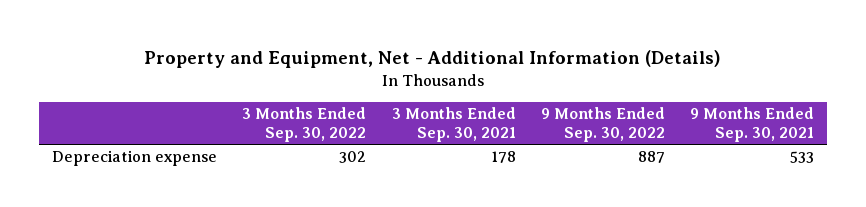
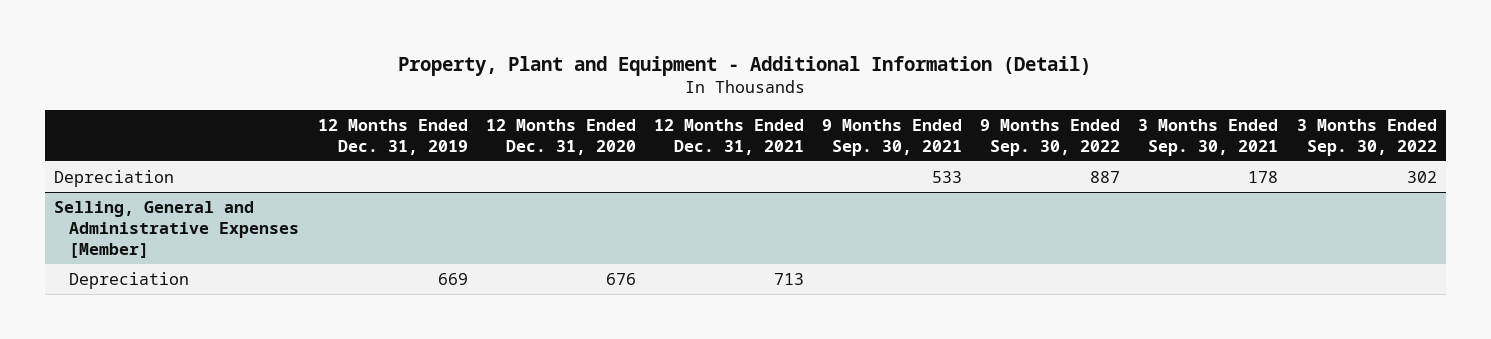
[144,50,722,69] Property and Equipment, Net - Additional Information (Details) -> [398,55,1092,76] Property, Plant and Equipment - Additional Information (Detail)
none -> [317,118,468,155] 12 Months Ended Dec. 31, 2019
none -> [485,118,636,155] 12 Months Ended Dec. 31, 2020
none -> [653,118,804,155] 12 Months Ended Dec. 31, 2021
[52,150,218,167] Depreciation expense -> [54,170,175,188] Depreciation
none -> [54,201,300,258] Selling, General and Administrative Expenses [Member]
none -> [69,272,190,290] Depreciation

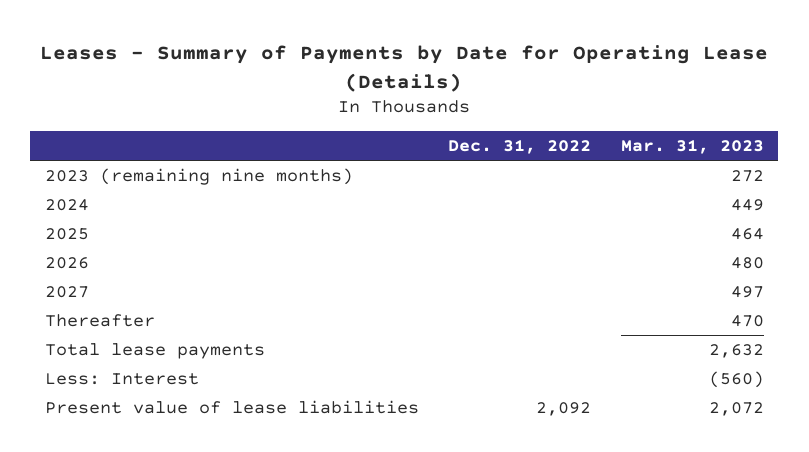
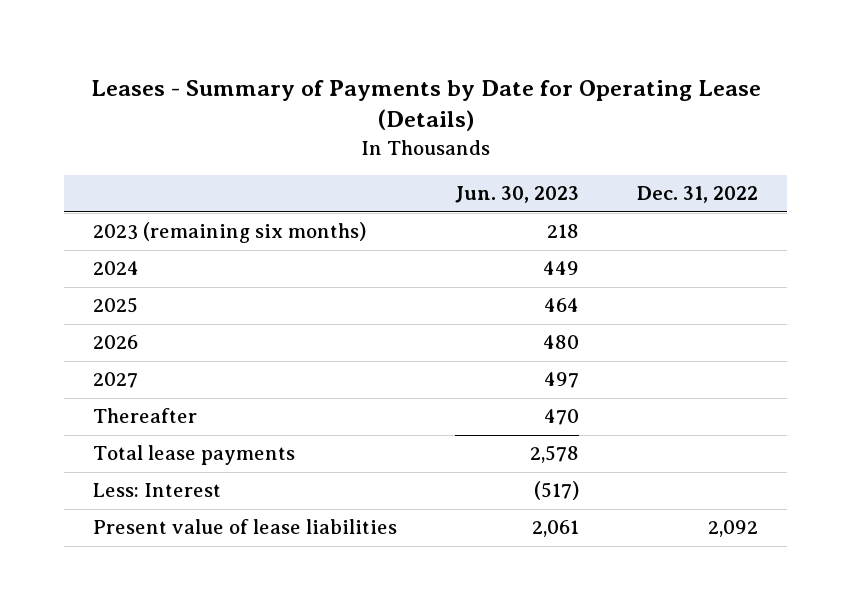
[620,138,764,154] Mar. 31, 2023 -> none
none -> [455,186,580,204] Jun. 30, 2023
[44,168,353,186] 2023 (remaining nine months) -> [93,222,367,244] 2023 (remaining six months)

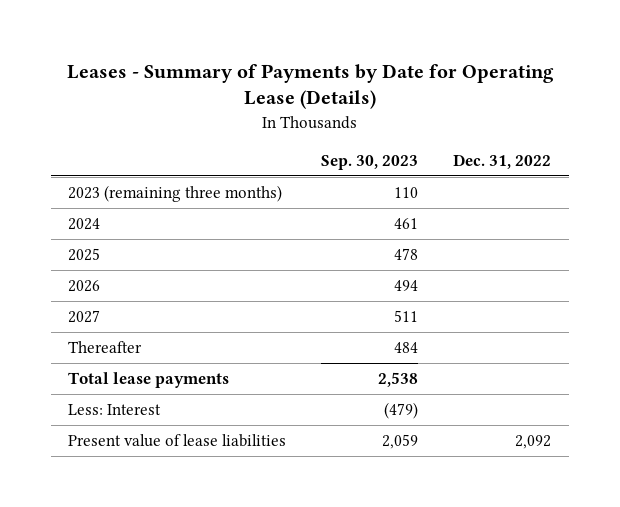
[455,186,580,204] Jun. 30, 2023 -> none
none -> [321,154,419,170] Sep. 30, 2023
[93,222,367,244] 2023 (remaining six months) -> [68,185,283,203] 2023 (remaining three months)

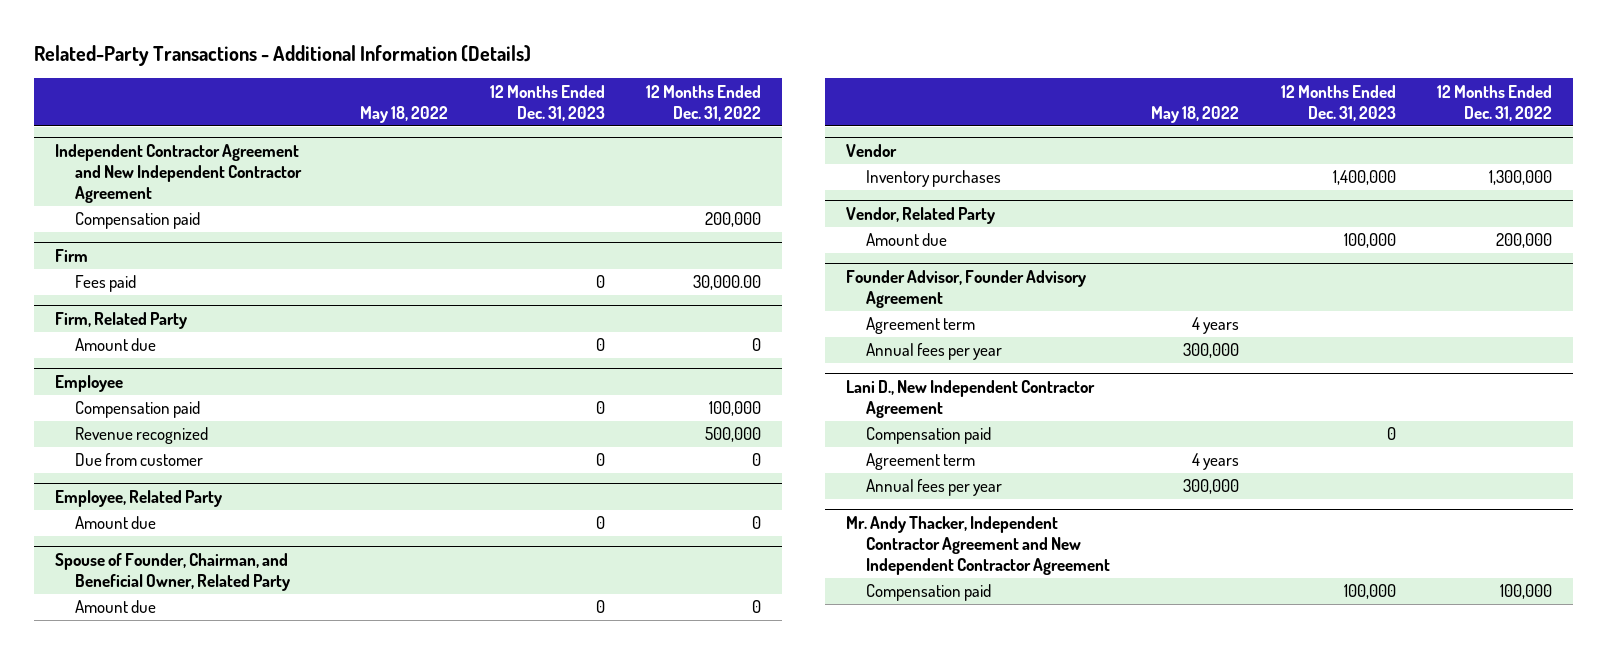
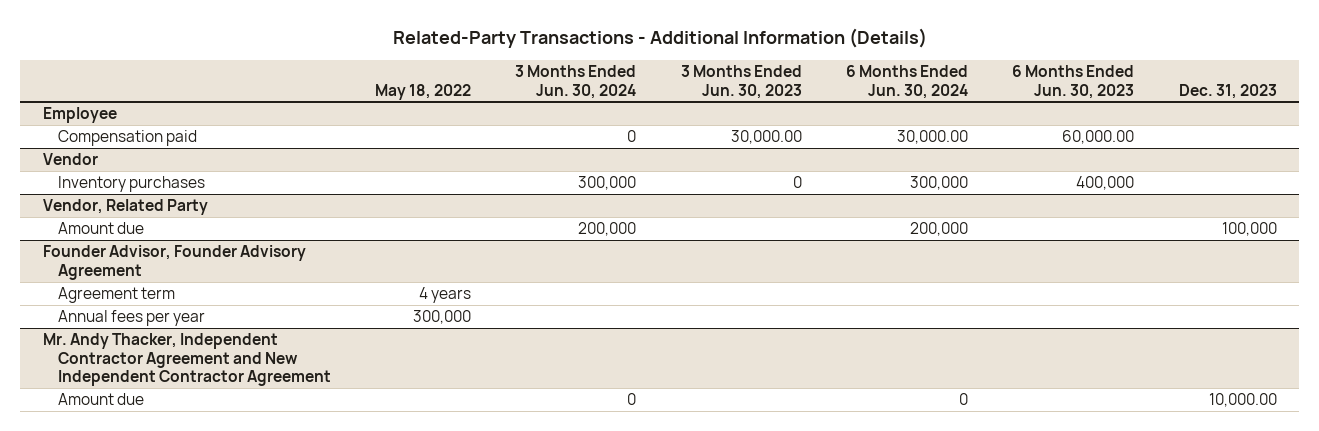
[489,84,605,121] 12 Months Ended Dec. 31, 2023 -> none
[646,84,762,121] 12 Months Ended Dec. 31, 2022 -> none
none -> [515,64,637,99] 3 Months Ended Jun. 30, 2024
none -> [680,64,802,99] 3 Months Ended Jun. 30, 2023
none -> [845,64,968,99] 6 Months Ended Jun. 30, 2024
none -> [1012,64,1135,99] 6 Months Ended Jun. 30, 2023
none -> [1178,83,1277,99] Dec. 31, 2023
[55,143,302,203] Independent Contractor Agreement and New Independent Contractor Agreement -> none
[74,212,200,230] Compensation paid -> none
[55,248,89,262] Firm -> none
[74,275,136,293] Fees paid -> none
[55,311,188,329] Firm, Related Party -> none
[74,338,156,352] Amount due -> none
[74,427,208,445] Revenue recognized -> none
[74,453,203,467] Due from customer -> none
[55,489,223,507] Employee, Related Party -> none
[74,516,156,530] Amount due -> none
[55,552,290,591] Spouse of Founder, Chairman, and Beneficial Owner, Related Party -> none
[74,600,156,614] Amount due -> none
[845,379,1095,418] Lani D., New Independent Contractor Agreement -> none
[865,427,991,445] Compensation paid -> none
[865,453,975,471] Agreement term -> none
[865,479,1002,497] Annual fees per year -> none
[865,584,991,602] Compensation paid -> none
none -> [57,393,144,406] Amount due

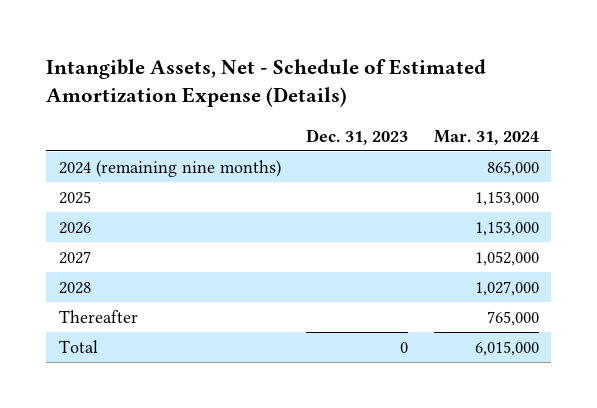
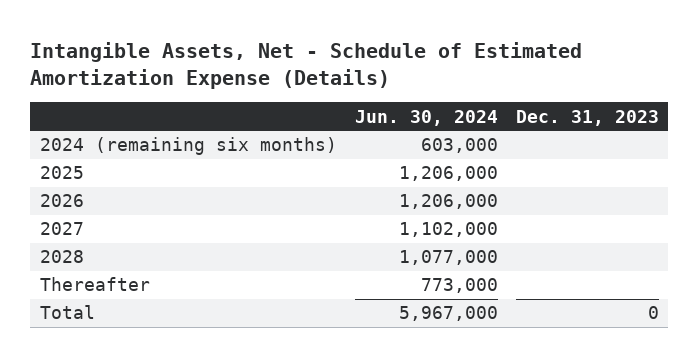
[433,129,539,145] Mar. 31, 2024 -> none
none -> [354,109,498,126] Jun. 30, 2024
[58,160,281,178] 2024 (remaining nine months) -> [39,137,337,156] 2024 (remaining six months)

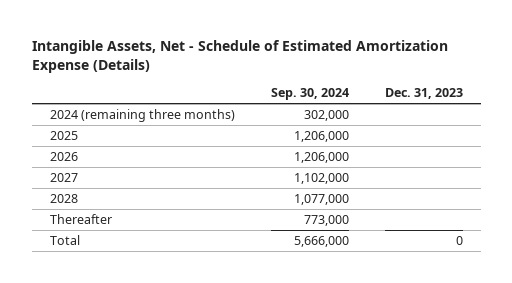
[354,109,498,126] Jun. 30, 2024 -> none
none -> [270,87,349,100] Sep. 30, 2024
[39,137,337,156] 2024 (remaining six months) -> [49,108,235,122] 2024 (remaining three months)

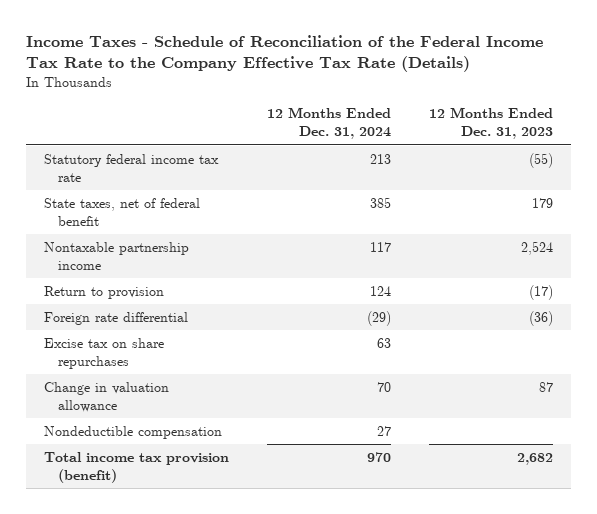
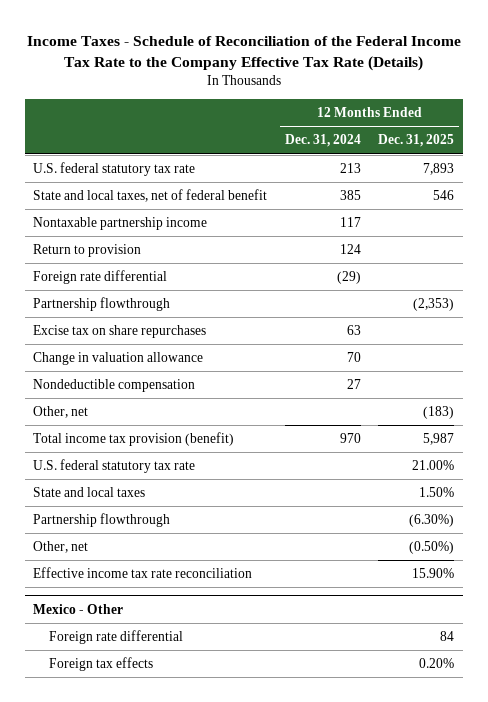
[428,107,553,140] 12 Months Ended Dec. 31, 2023 -> none
none -> [378,134,455,148] Dec. 31, 2025
[44,153,220,182] Statutory federal income tax rate -> [33,162,196,177] U.S. federal statutory tax rate
[44,197,201,226] State taxes, net of federal benefit -> [33,189,268,203] State and local taxes, net of federal benefit
none -> [33,297,171,312] Partnership flowthrough
none -> [33,406,89,419] Other, net
none -> [33,459,196,474] U.S. federal statutory tax rate
none -> [33,487,146,498] State and local taxes
none -> [33,513,171,528] Partnership flowthrough
none -> [33,541,89,554] Other, net
none -> [33,567,253,579] Effective income tax rate reconciliation
none -> [33,603,124,614] Mexico - Other
none -> [48,630,183,645] Foreign rate differential
none -> [48,657,153,672] Foreign tax effects

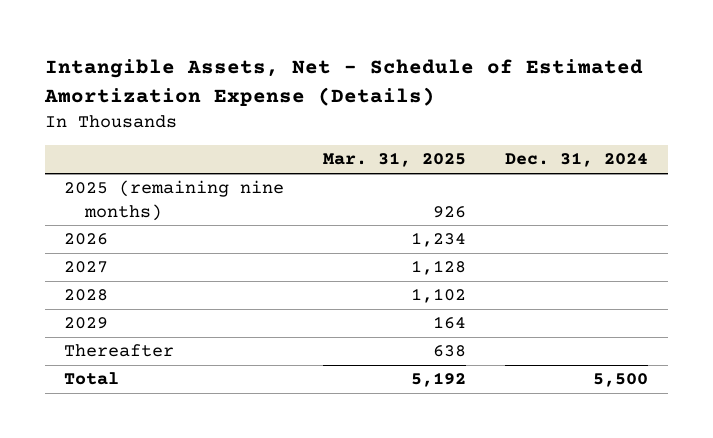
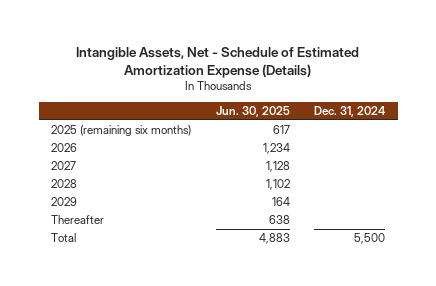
[323,152,467,168] Mar. 31, 2025 -> none
none -> [215,105,290,117] Jun. 30, 2025
[64,180,285,221] 2025 (remaining nine months) -> [50,125,191,137] 2025 (remaining six months)

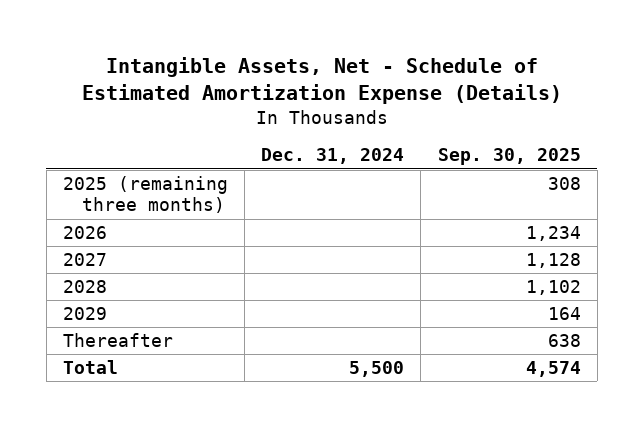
[215,105,290,117] Jun. 30, 2025 -> none
none -> [437,148,581,166] Sep. 30, 2025
[50,125,191,137] 2025 (remaining six months) -> [62,175,228,214] 2025 (remaining three months)

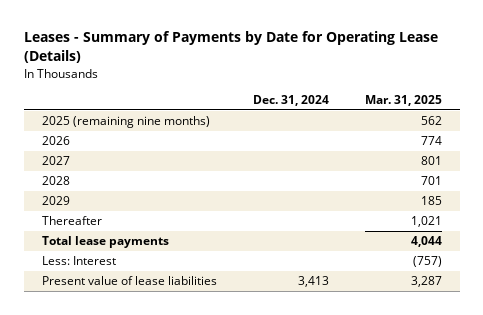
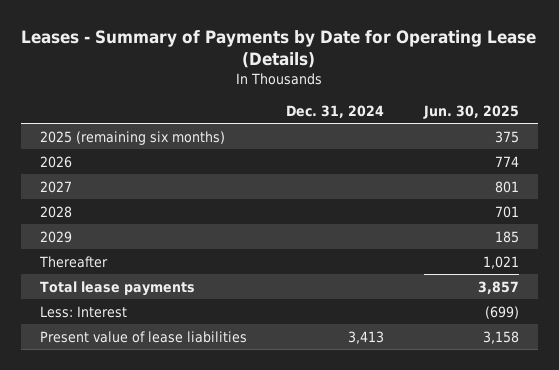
[364,95,442,107] Mar. 31, 2025 -> none
none -> [422,104,519,119] Jun. 30, 2025
[41,116,210,129] 2025 (remaining nine months) -> [40,130,226,145] 2025 (remaining six months)

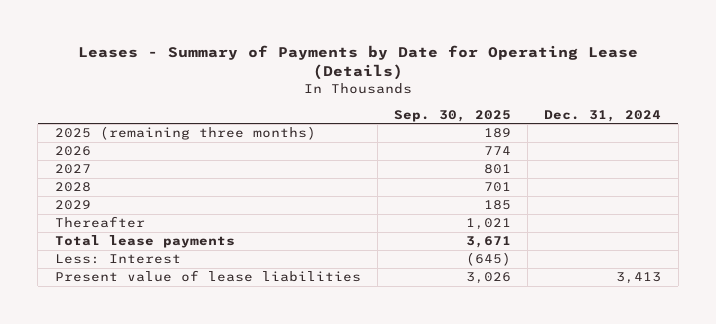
[422,104,519,119] Jun. 30, 2025 -> none
none -> [393,109,511,122] Sep. 30, 2025
[40,130,226,145] 2025 (remaining six months) -> [54,126,316,141] 2025 (remaining three months)

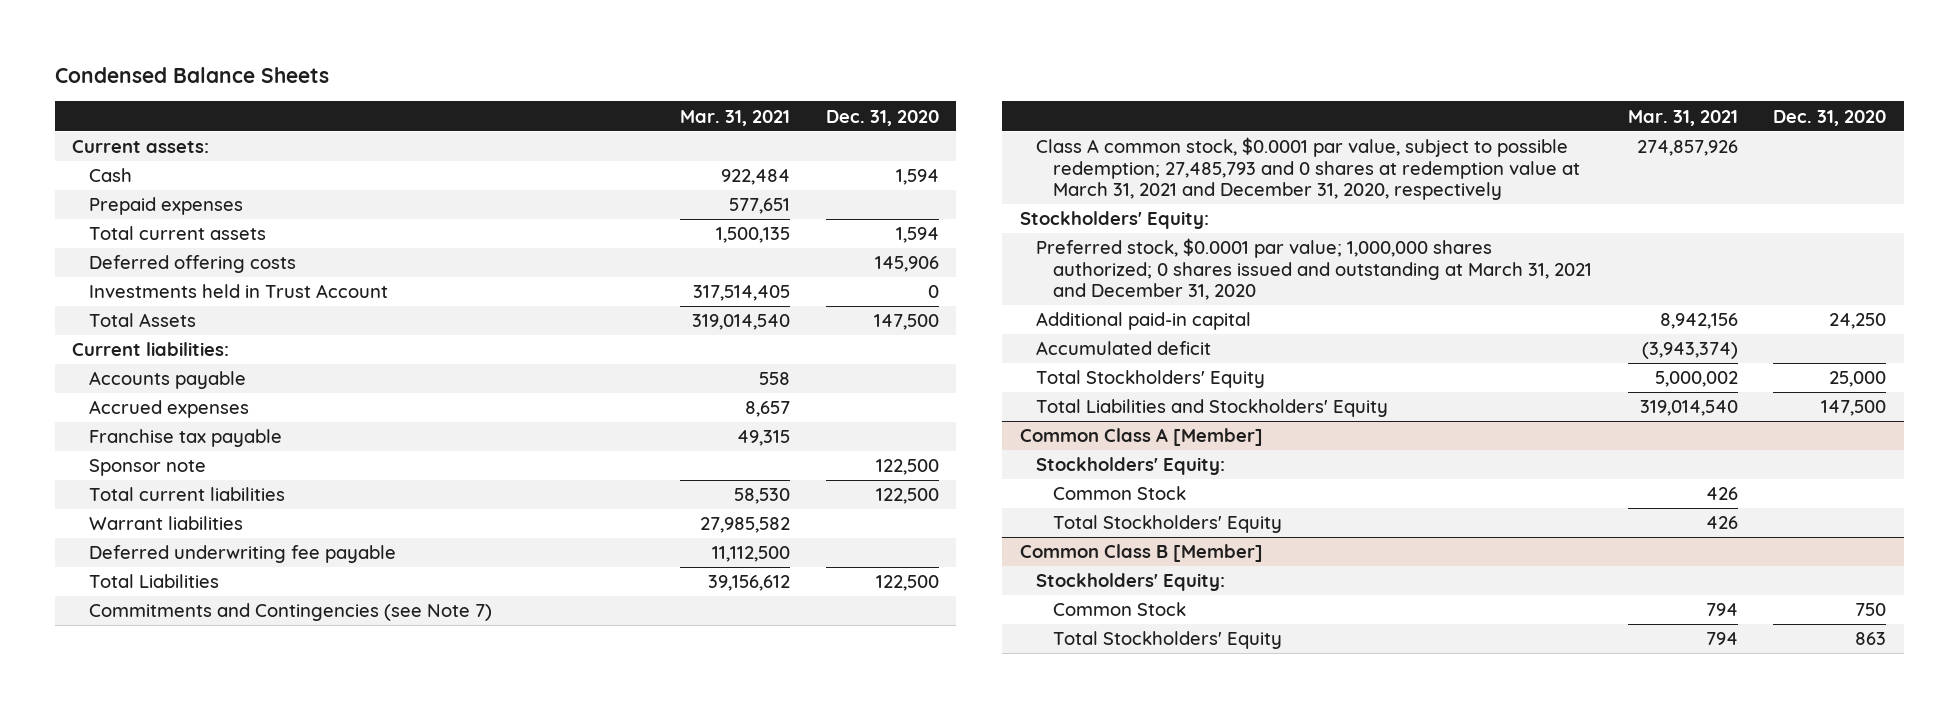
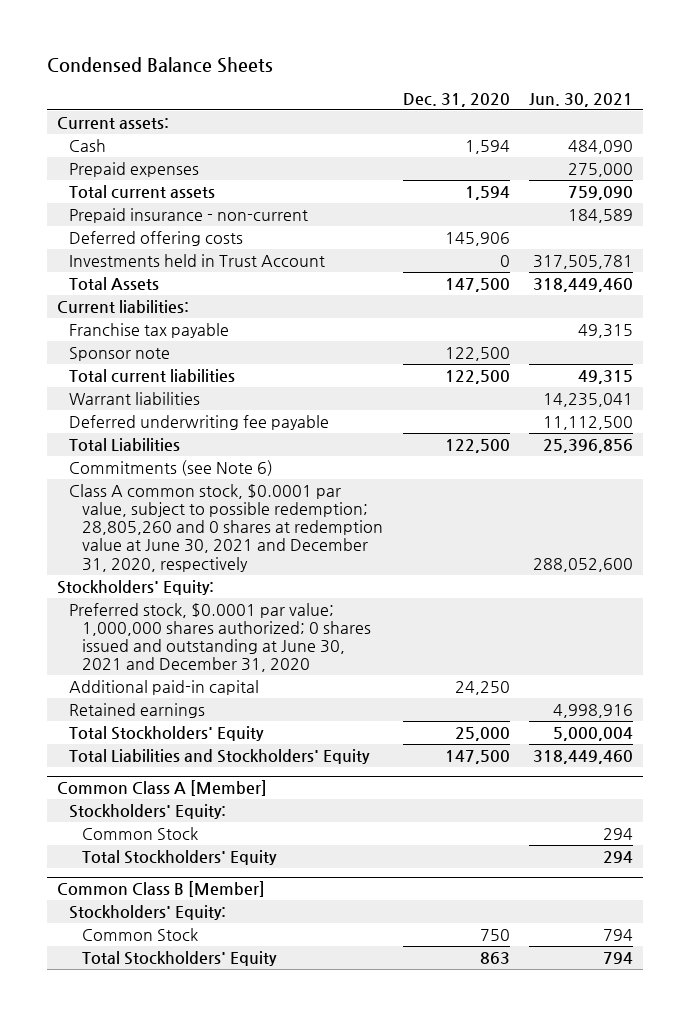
[680,109,791,126] Mar. 31, 2021 -> none
none -> [529,92,634,107] Jun. 30, 2021
none -> [69,207,309,223] Prepaid insurance - non-current
[88,371,246,390] Accounts payable -> none
[88,400,249,419] Accrued expenses -> none
[88,603,492,622] Commitments and Contingencies (see Note 7) -> [69,459,274,476] Commitments (see Note 6)
[1036,137,1580,201] Class A common stock, $0.0001 par value, subject to possible redemption; 27,485,793 and 0 shares at redemption value at March 31, 2021 and December 31, 2020, respectively -> [69,483,384,572] Class A common stock, $0.0001 par value, subject to possible redemption; 28,805,260 and 0 shares at redemption value at June 30, 2021 and December 31, 2020, respectively
[1036,238,1592,301] Preferred stock, $0.0001 par value; 1,000,000 shares authorized; 0 shares issued and outstanding at March 31, 2021 and December 31, 2020 -> [69,602,372,673] Preferred stock, $0.0001 par value; 1,000,000 shares authorized; 0 shares issued and outstanding at June 30, 2021 and December 31, 2020
[1036,341,1212,356] Accumulated deficit -> [69,702,206,718] Retained earnings

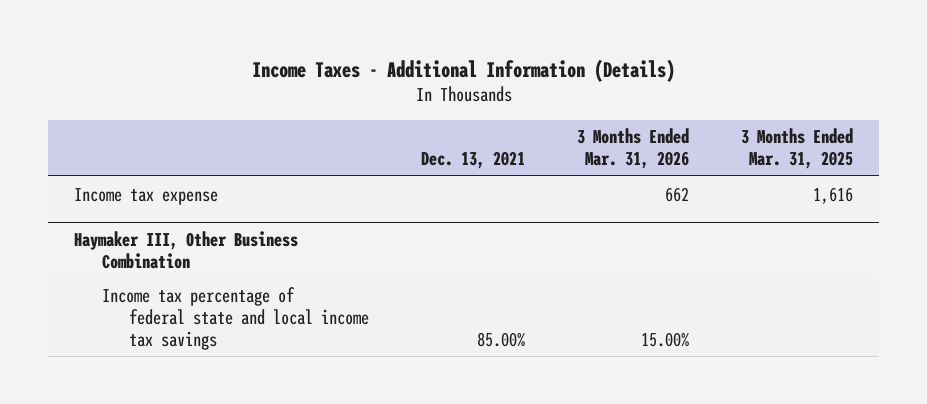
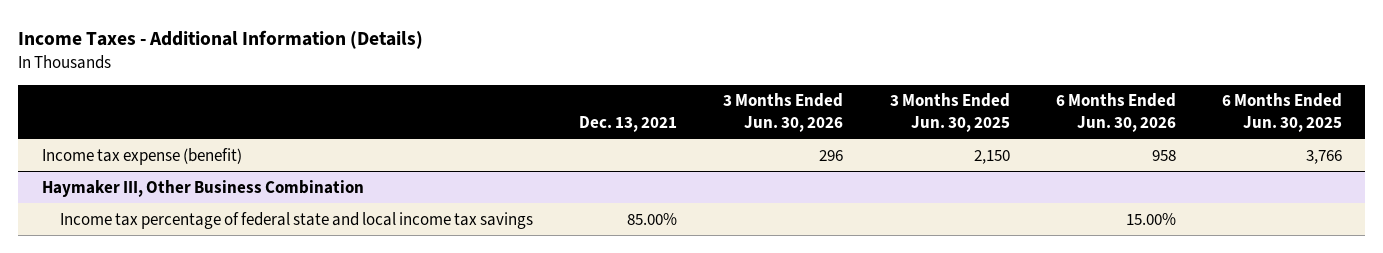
[577,128,690,170] 3 Months Ended Mar. 31, 2026 -> none
[741,128,854,170] 3 Months Ended Mar. 31, 2025 -> none
none -> [723,93,844,132] 3 Months Ended Jun. 30, 2026
none -> [889,93,1010,132] 3 Months Ended Jun. 30, 2025
none -> [1055,93,1176,132] 6 Months Ended Jun. 30, 2026
none -> [1221,93,1342,132] 6 Months Ended Jun. 30, 2025
[74,187,219,205] Income tax expense -> [41,147,242,165] Income tax expense (benefit)

